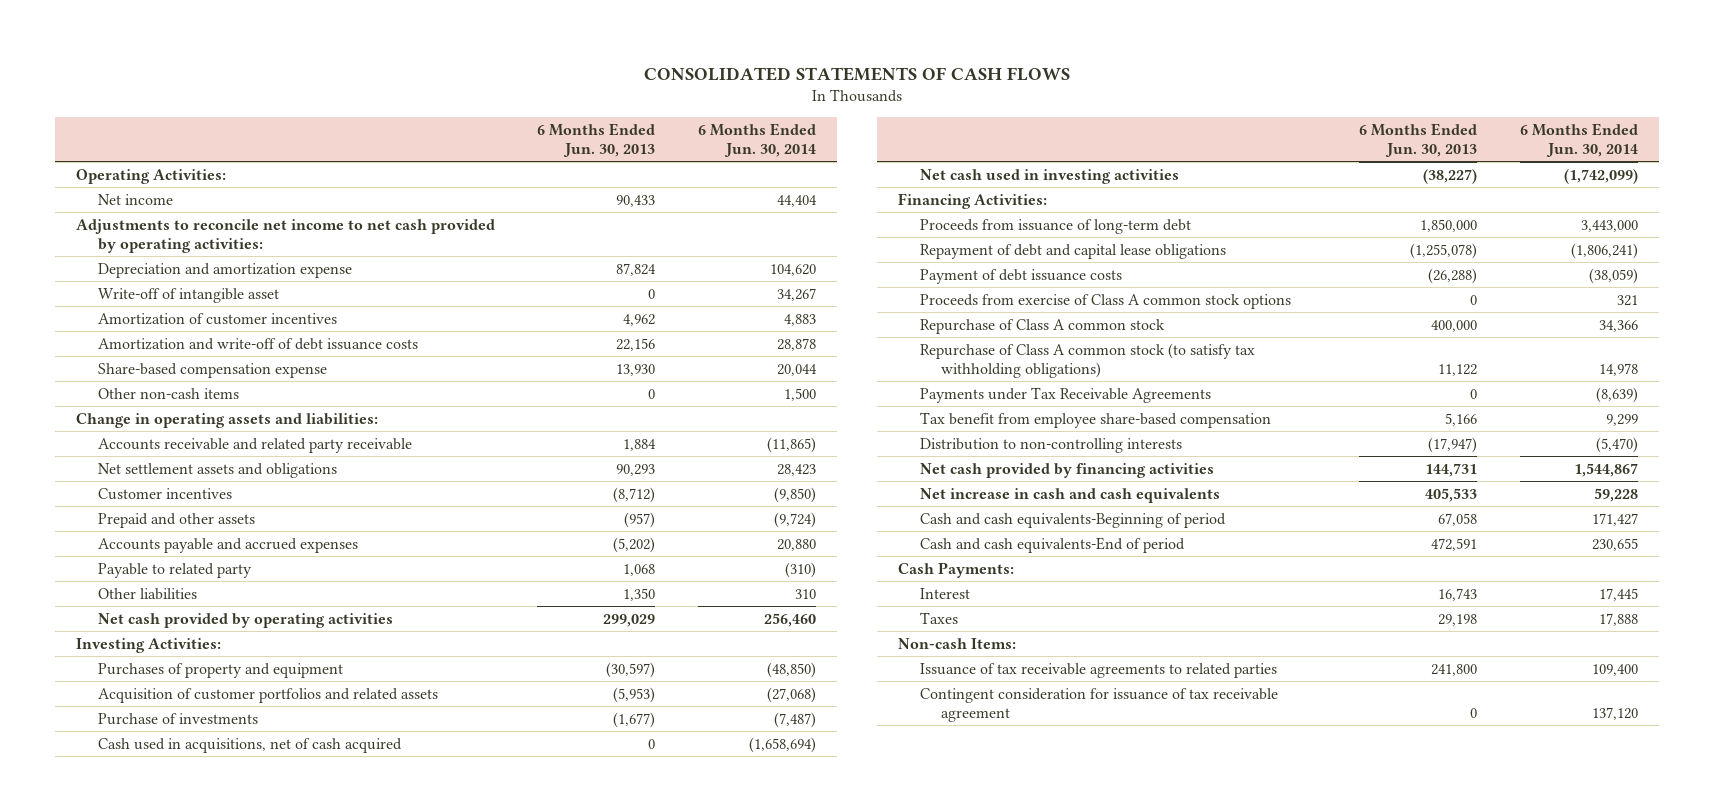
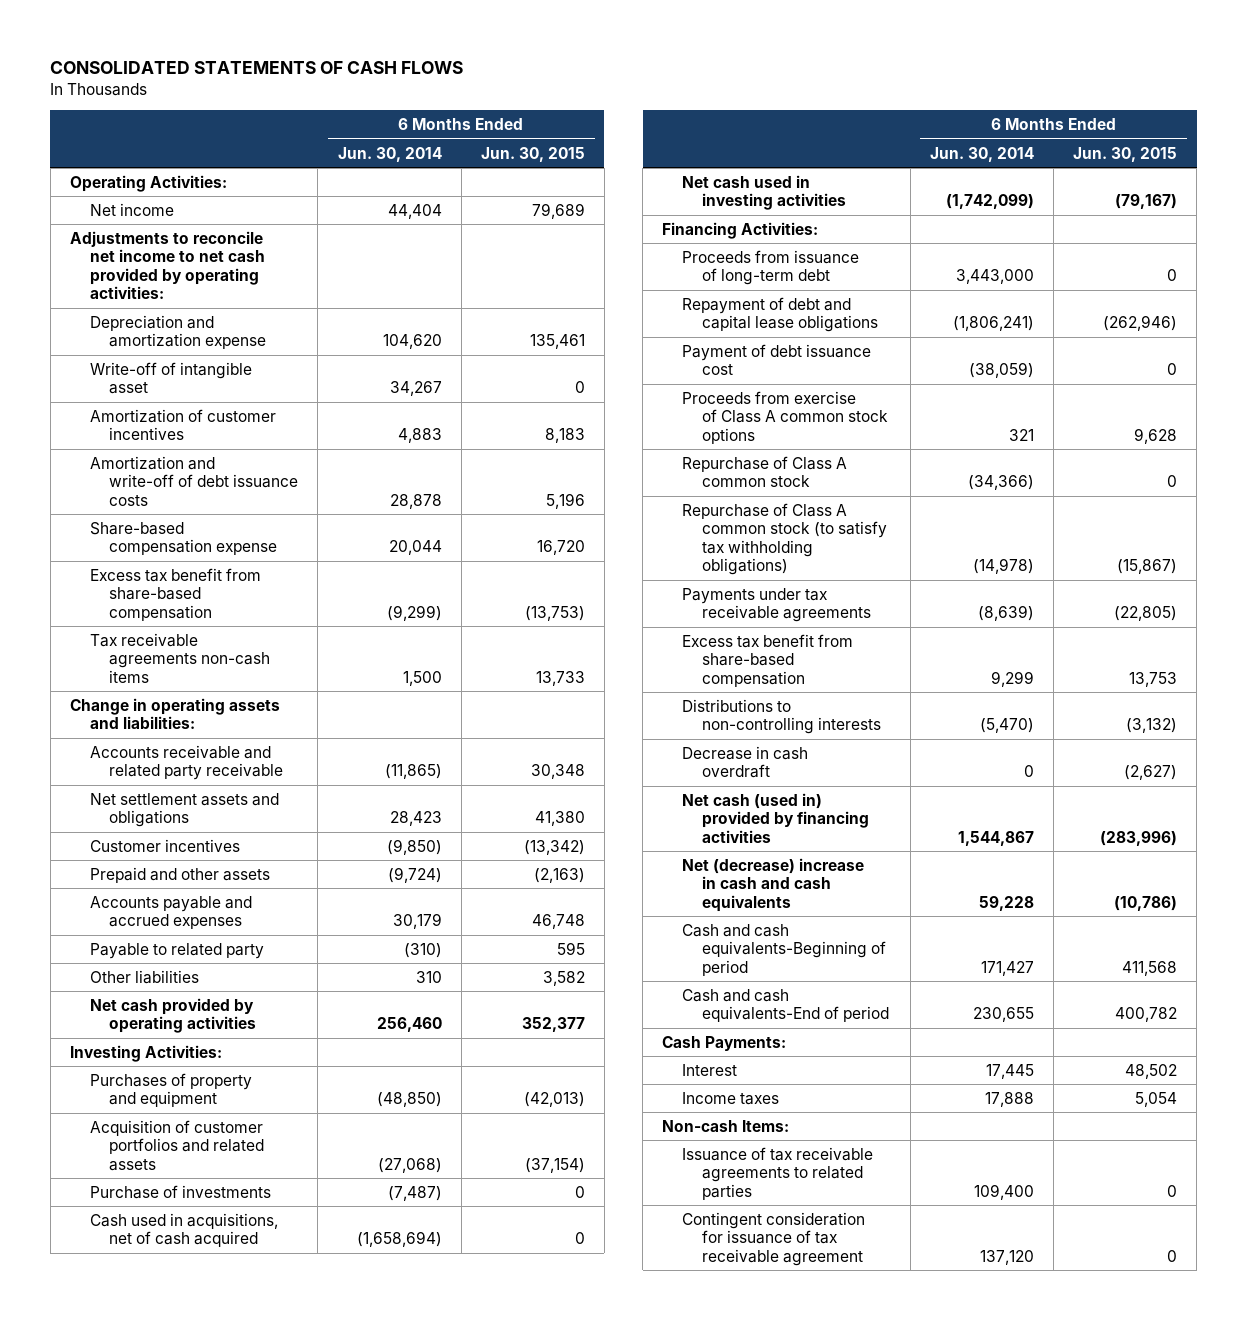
[537,122,656,158] 6 Months Ended Jun. 30, 2013 -> none
none -> [480,146,585,162] Jun. 30, 2015
[97,387,239,399] Other non-cash items -> none
none -> [89,567,261,621] Excess tax benefit from share-based compensation
none -> [89,632,271,683] Tax receivable agreements non-cash items
[776,538,816,551] 20,880 -> [392,913,442,930] 30,179
[919,268,1122,284] Payment of debt issuance costs -> [682,343,872,376] Payment of debt issuance cost
[1598,319,1638,332] 34,366 -> [967,475,1034,491] (34,366)
[1598,362,1638,376] 14,978 -> [972,558,1034,575] (14,978)
[919,386,1211,403] Payments under Tax Receivable Agreements -> [682,587,871,623] Payments under tax receivable agreements
[919,411,1271,428] Tax benefit from employee share-based compensation -> [682,633,854,687] Excess tax benefit from share-based compensation
[919,437,1182,453] Distribution to non-controlling interests -> [682,698,881,735] Distributions to non-controlling interests
none -> [682,745,809,779] Decrease in cash overdraft
[919,462,1214,478] Net cash provided by financing activities -> [682,792,869,843] Net cash (used in) provided by financing activities
[919,487,1220,503] Net increase in cash and cash equivalents -> [682,857,865,912] Net (decrease) increase in cash and cash equivalents
[919,611,958,624] Taxes -> [682,1091,780,1105] Income taxes

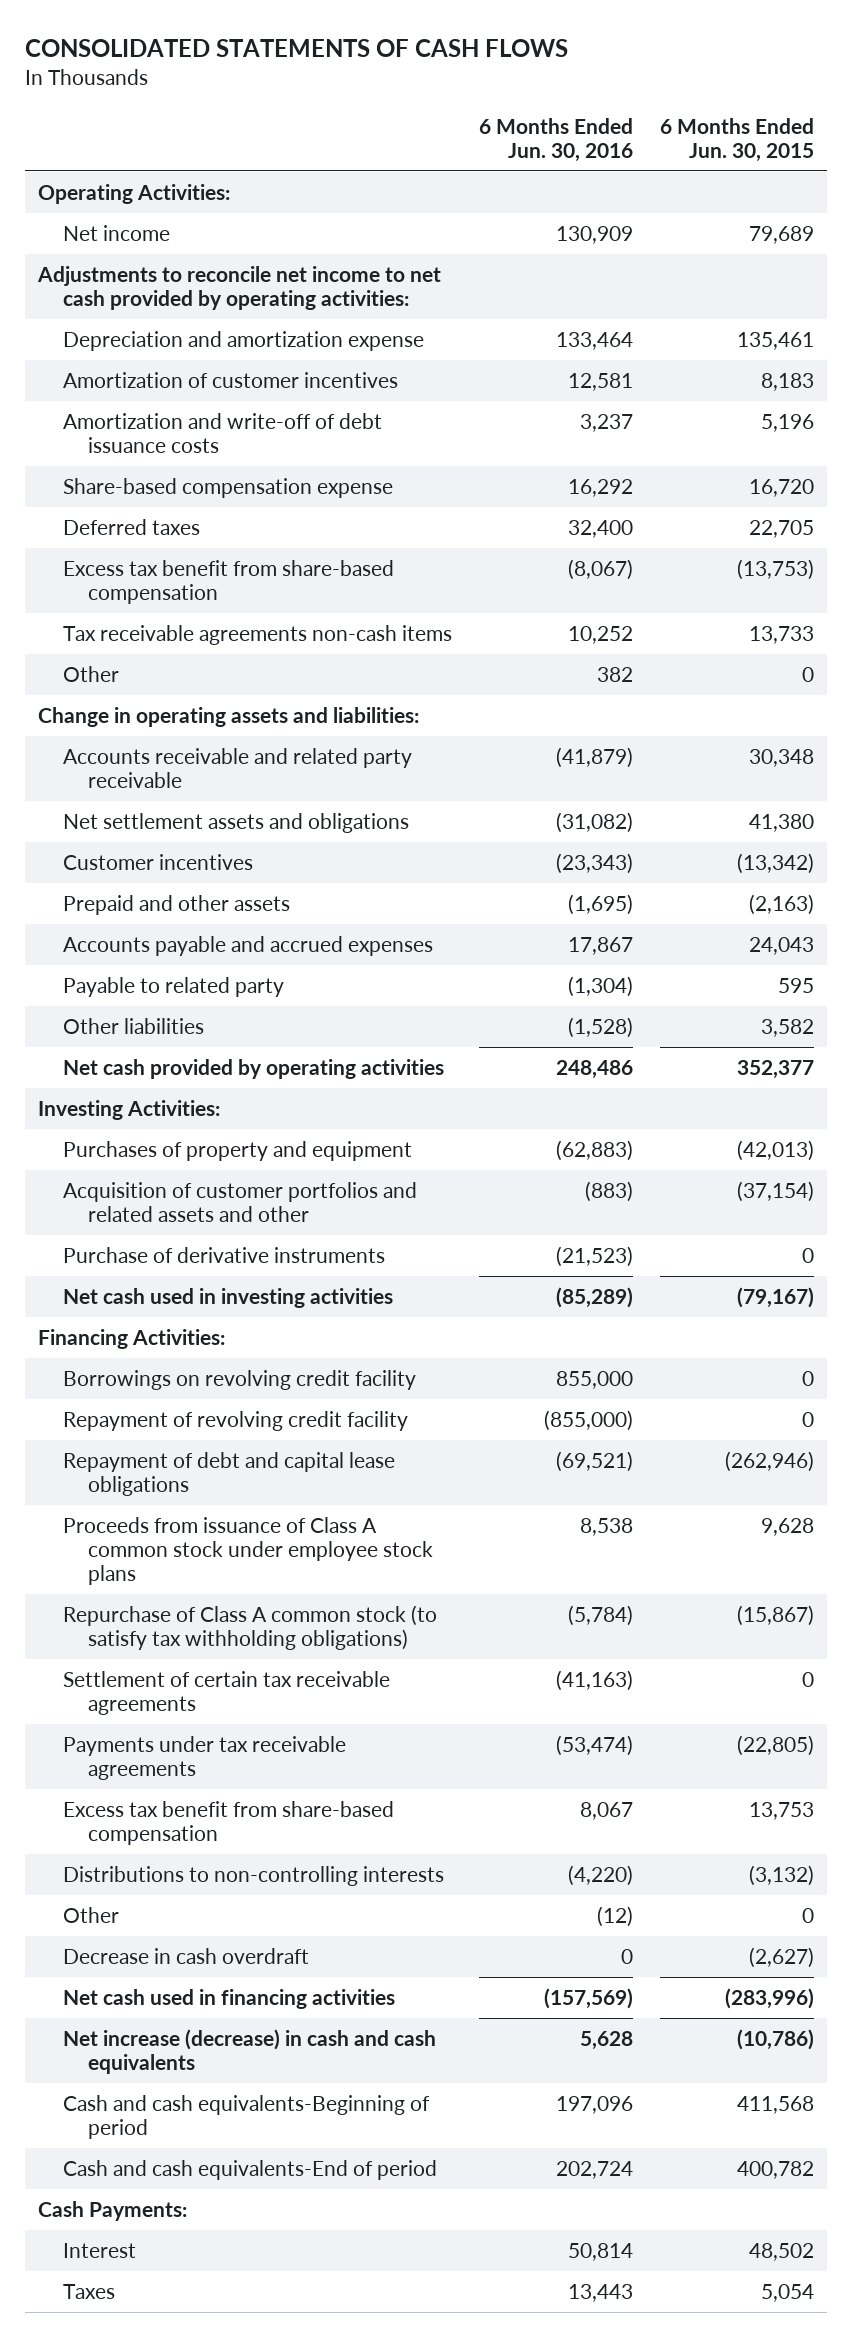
[337,146,442,162] Jun. 30, 2014 -> none
none -> [478,117,633,162] 6 Months Ended Jun. 30, 2016
[89,361,252,395] Write-off of intangible asset -> none
none -> [62,518,200,535] Deferred taxes
none -> [62,665,119,682] Other
[531,914,585,930] 46,748 -> [748,936,814,955] 24,043
[89,1184,271,1199] Purchase of investments -> none
[89,1212,278,1248] Cash used in acquisitions, net of cash acquired -> none
[89,1119,265,1171] Acquisition of customer portfolios and related assets -> [62,1181,417,1223] Acquisition of customer portfolios and related assets and other
none -> [62,1246,385,1263] Purchase of derivative instruments
[682,249,860,286] Proceeds from issuance of long-term debt -> none
none -> [62,1369,416,1390] Borrowings on revolving credit facility
none -> [62,1410,408,1431] Repayment of revolving credit facility
[682,343,872,376] Payment of debt issuance cost -> none
[682,455,848,488] Repurchase of Class A common stock -> none
[682,390,888,444] Proceeds from exercise of Class A common stock options -> [62,1516,433,1586] Proceeds from issuance of Class A common stock under employee stock plans
none -> [62,1670,390,1716] Settlement of certain tax receivable agreements
none -> [62,1906,119,1923] Other
[682,792,869,843] Net cash (used in) provided by financing activities -> [62,1988,395,2009] Net cash used in financing activities
[682,857,865,912] Net (decrease) increase in cash and cash equivalents -> [62,2028,436,2075] Net increase (decrease) in cash and cash equivalents
[662,1119,790,1132] Non-cash Items: -> none
[682,1146,874,1200] Issuance of tax receivable agreements to related parties -> none
[682,1211,866,1266] Contingent consideration for issuance of tax receivable agreement -> none
[682,1091,780,1105] Income taxes -> [62,2283,115,2299] Taxes

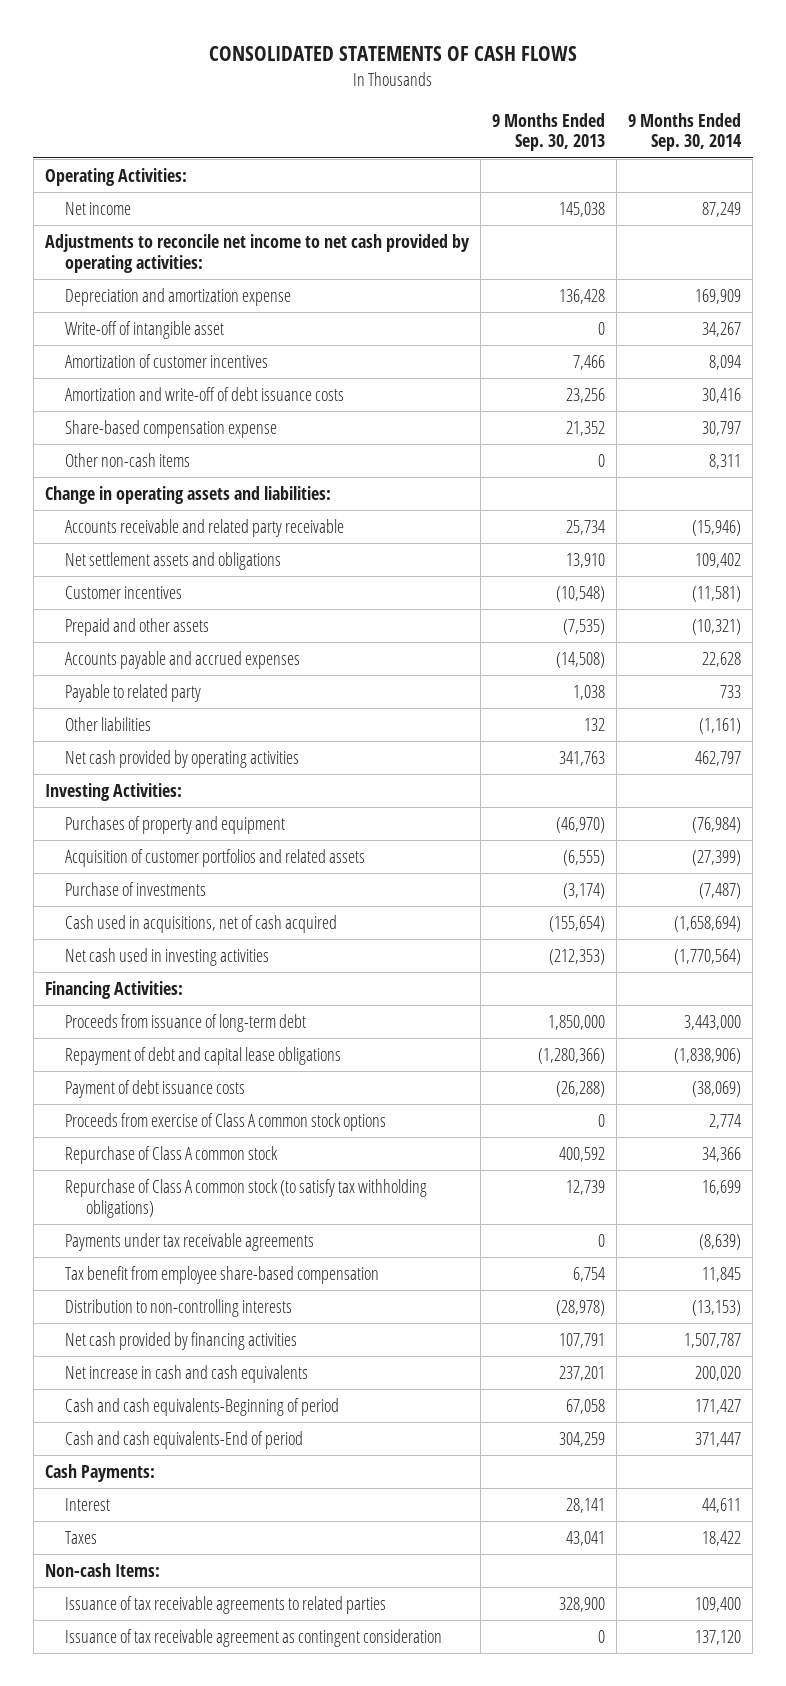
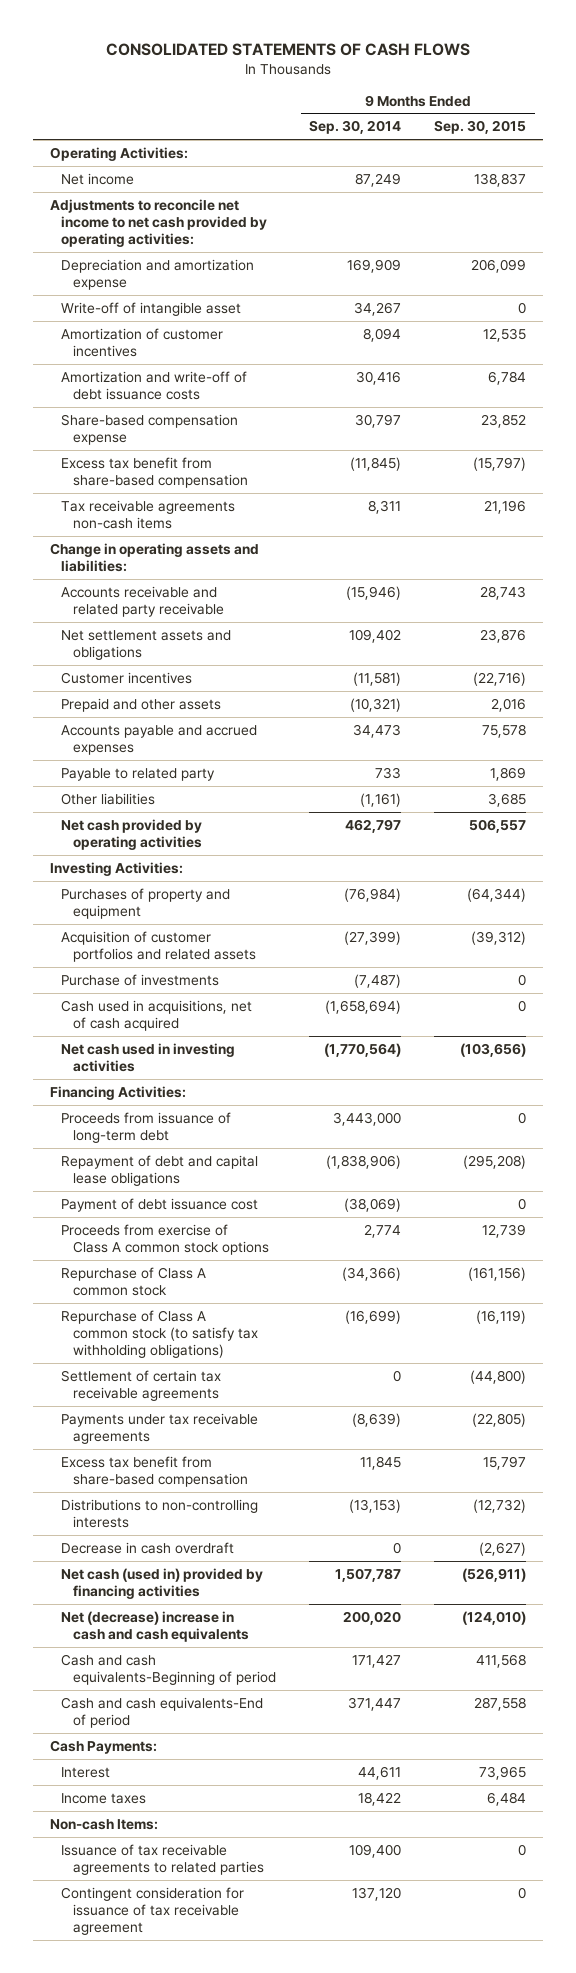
[492,112,606,152] 9 Months Ended Sep. 30, 2013 -> none
none -> [434,120,527,135] Sep. 30, 2015
none -> [61,456,248,488] Excess tax benefit from share-based compensation
[65,452,191,467] Other non-cash items -> [61,499,236,529] Tax receivable agreements non-cash items
[702,651,742,667] 22,628 -> [353,723,402,738] 34,473
[65,1079,246,1098] Payment of debt issuance costs -> [61,1197,259,1212] Payment of debt issuance cost
[702,1146,742,1162] 34,366 -> [342,1266,402,1281] (34,366)
[702,1179,742,1195] 16,699 -> [345,1309,402,1324] (16,699)
none -> [61,1369,222,1401] Settlement of certain tax receivable agreements
[65,1265,380,1284] Tax benefit from employee share-based compensation -> [61,1455,248,1487] Excess tax benefit from share-based compensation
[65,1298,293,1317] Distribution to non-controlling interests -> [61,1498,259,1528] Distributions to non-controlling interests
none -> [61,1541,235,1554] Decrease in cash overdraft
[65,1331,298,1350] Net cash provided by financing activities -> [61,1567,264,1599] Net cash (used in) provided by financing activities
[65,1364,309,1383] Net increase in cash and cash equivalents -> [61,1610,249,1642] Net (decrease) increase in cash and cash equivalents
[65,1530,98,1544] Taxes -> [61,1792,147,1804] Income taxes
[65,1628,443,1647] Issuance of tax receivable agreement as contingent consideration -> [61,1886,245,1935] Contingent consideration for issuance of tax receivable agreement

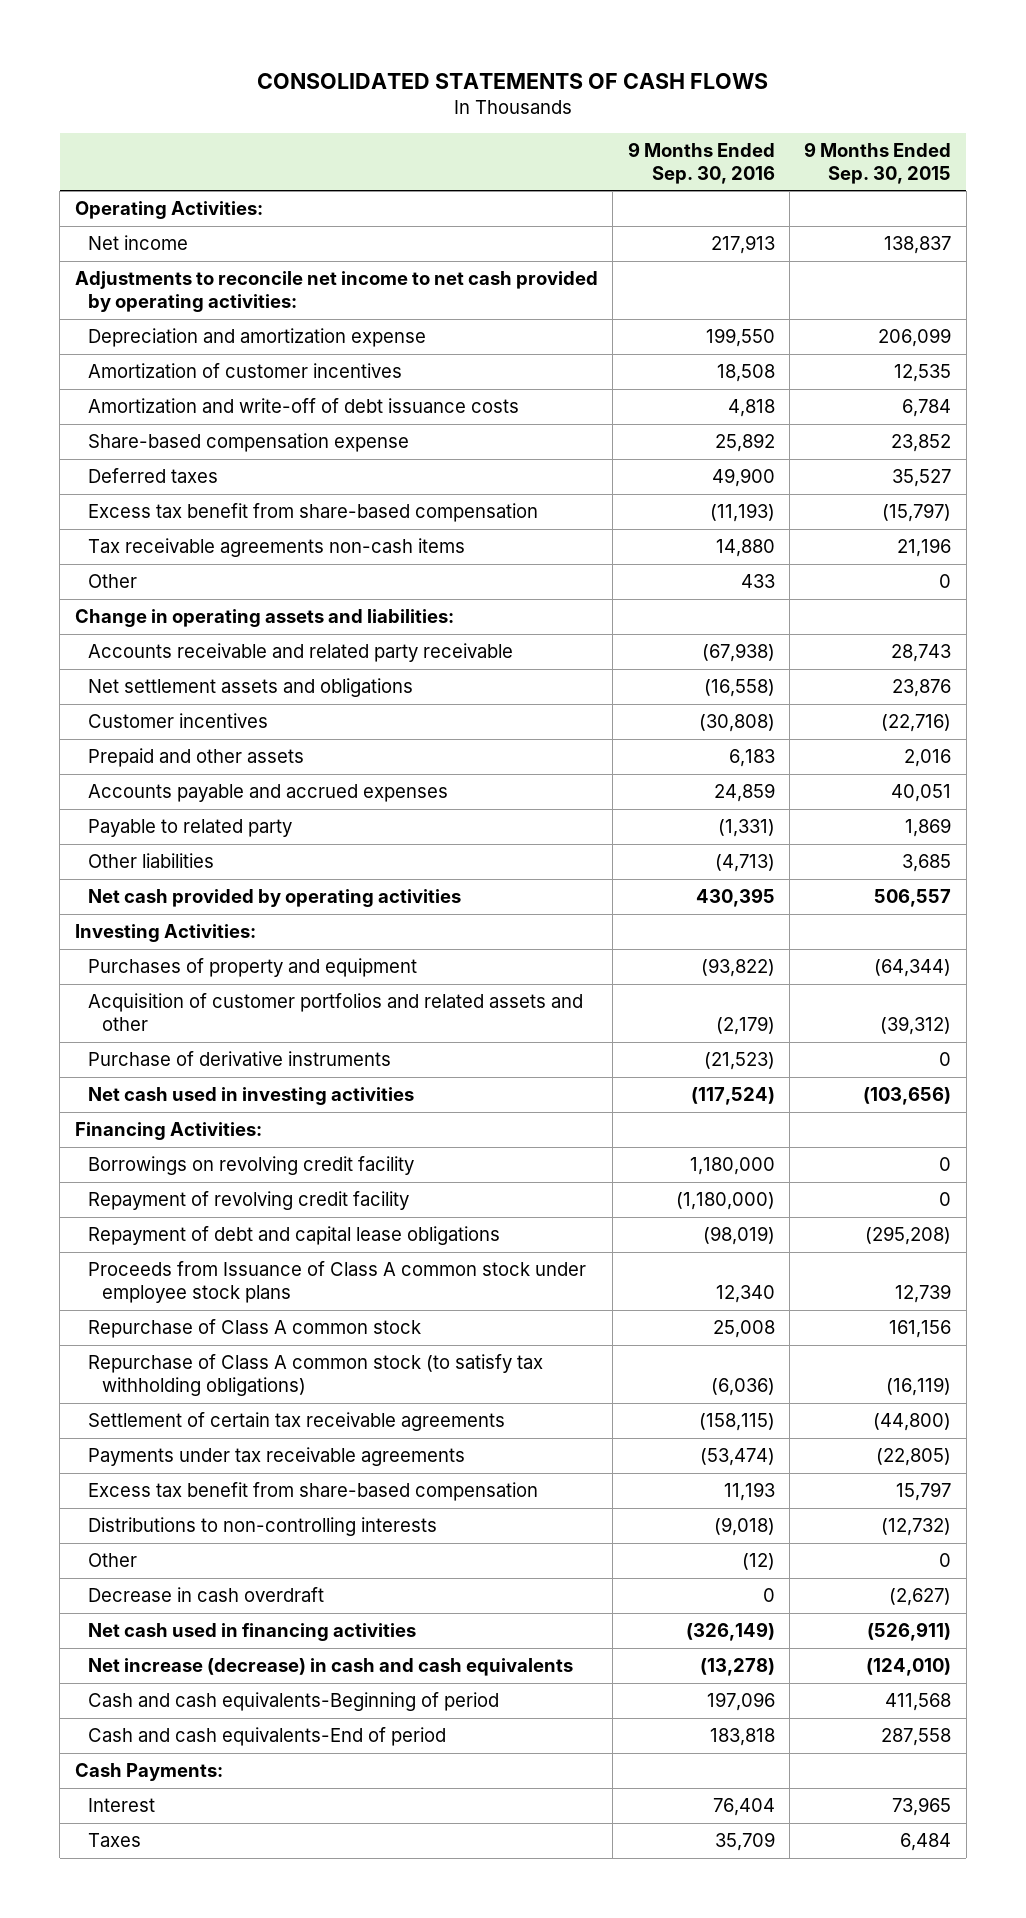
[309,120,402,135] Sep. 30, 2014 -> none
none -> [627,141,775,184] 9 Months Ended Sep. 30, 2016
[61,301,242,316] Write-off of intangible asset -> none
none -> [88,468,219,484] Deferred taxes
none -> [88,574,138,589] Other
[482,723,527,738] 75,578 -> [891,784,952,803] 40,051
[61,973,220,986] Purchase of investments -> none
[61,999,253,1031] Cash used in acquisitions, net of cash acquired -> none
[61,930,256,962] Acquisition of customer portfolios and related assets -> [88,993,584,1031] Acquisition of customer portfolios and related assets and other
none -> [88,1051,392,1067] Purchase of derivative instruments
[61,1111,232,1143] Proceeds from issuance of long-term debt -> none
none -> [88,1156,415,1176] Borrowings on revolving credit facility
none -> [88,1191,410,1211] Repayment of revolving credit facility
[61,1197,259,1212] Payment of debt issuance cost -> none
[61,1223,269,1255] Proceeds from exercise of Class A common stock options -> [88,1261,587,1303] Proceeds from Issuance of Class A common stock under employee stock plans
[468,1266,527,1281] (161,156) -> [889,1320,952,1339] 161,156
none -> [88,1553,138,1568] Other
[61,1567,264,1599] Net cash (used in) provided by financing activities -> [88,1623,417,1642] Net cash used in financing activities
[61,1610,249,1642] Net (decrease) increase in cash and cash equivalents -> [88,1658,574,1677] Net increase (decrease) in cash and cash equivalents
[49,1818,158,1830] Non-cash Items: -> none
[61,1843,264,1875] Issuance of tax receivable agreements to related parties -> none
[61,1886,245,1935] Contingent consideration for issuance of tax receivable agreement -> none
[61,1792,147,1804] Income taxes -> [88,1833,142,1848] Taxes

